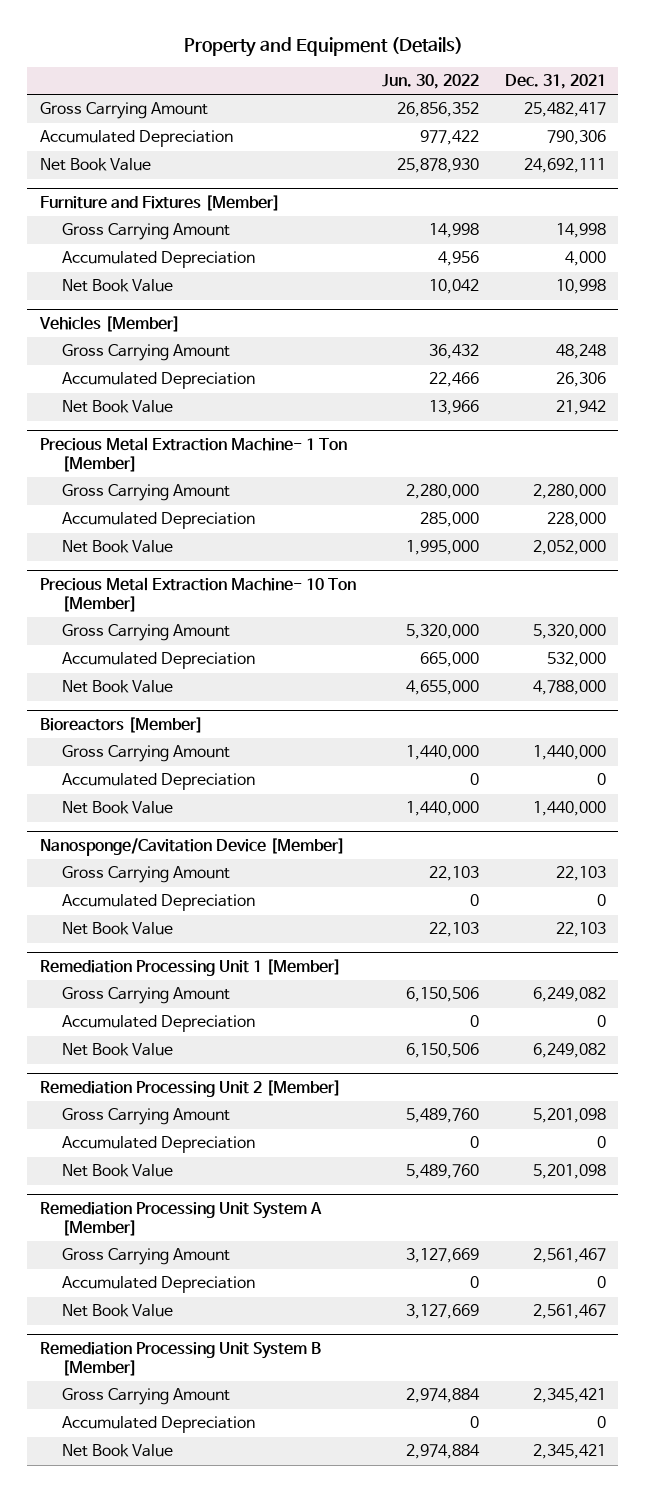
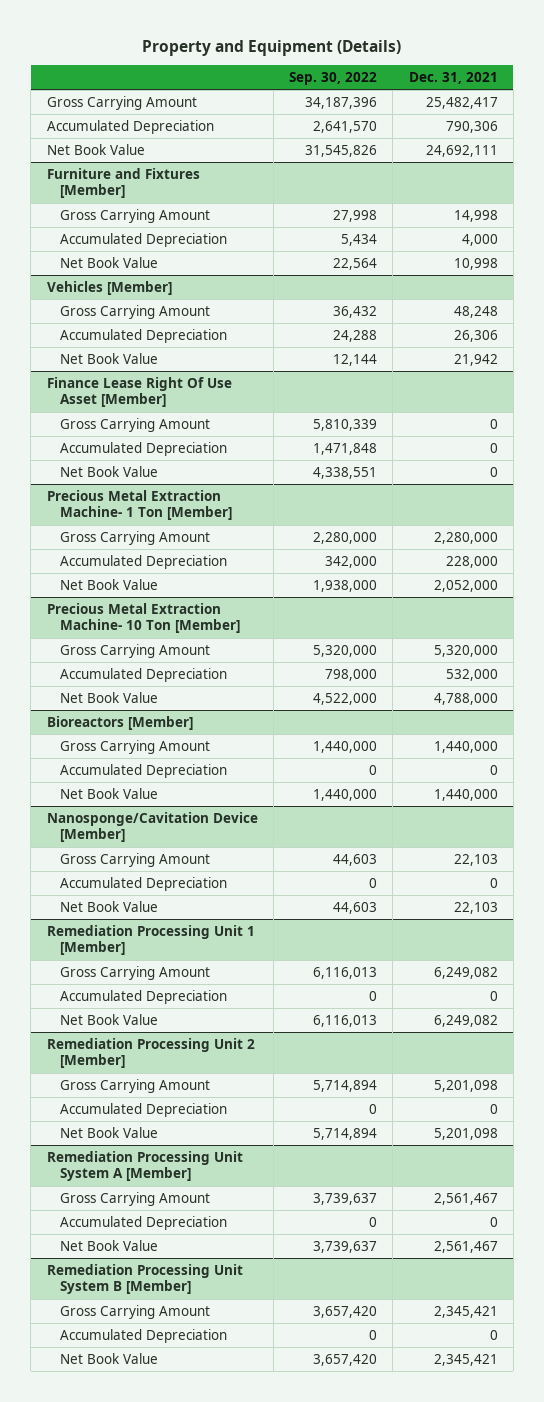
[381,73,479,89] Jun. 30, 2022 -> none
none -> [289,72,378,86] Sep. 30, 2022
none -> [46,376,232,408] Finance Lease Right Of Use Asset [Member]
none -> [60,417,211,432] Gross Carrying Amount
none -> [60,441,228,456] Accumulated Depreciation
none -> [60,465,159,477] Net Book Value

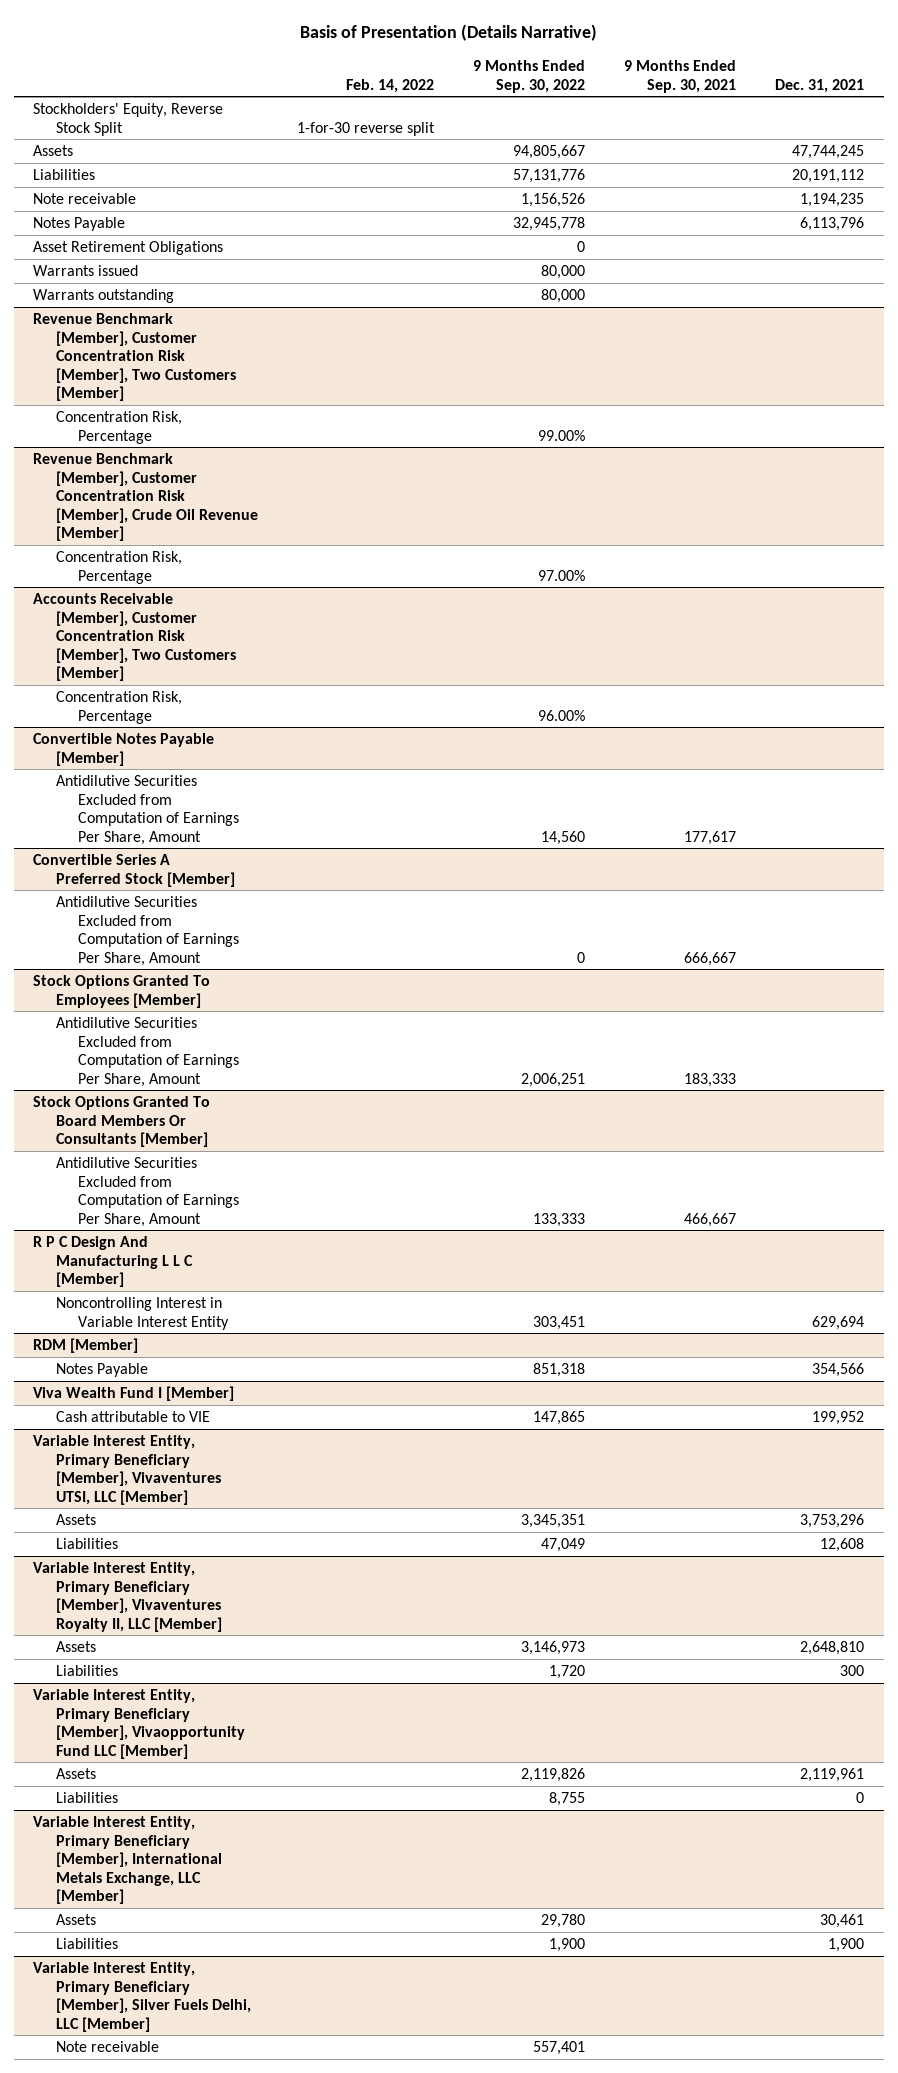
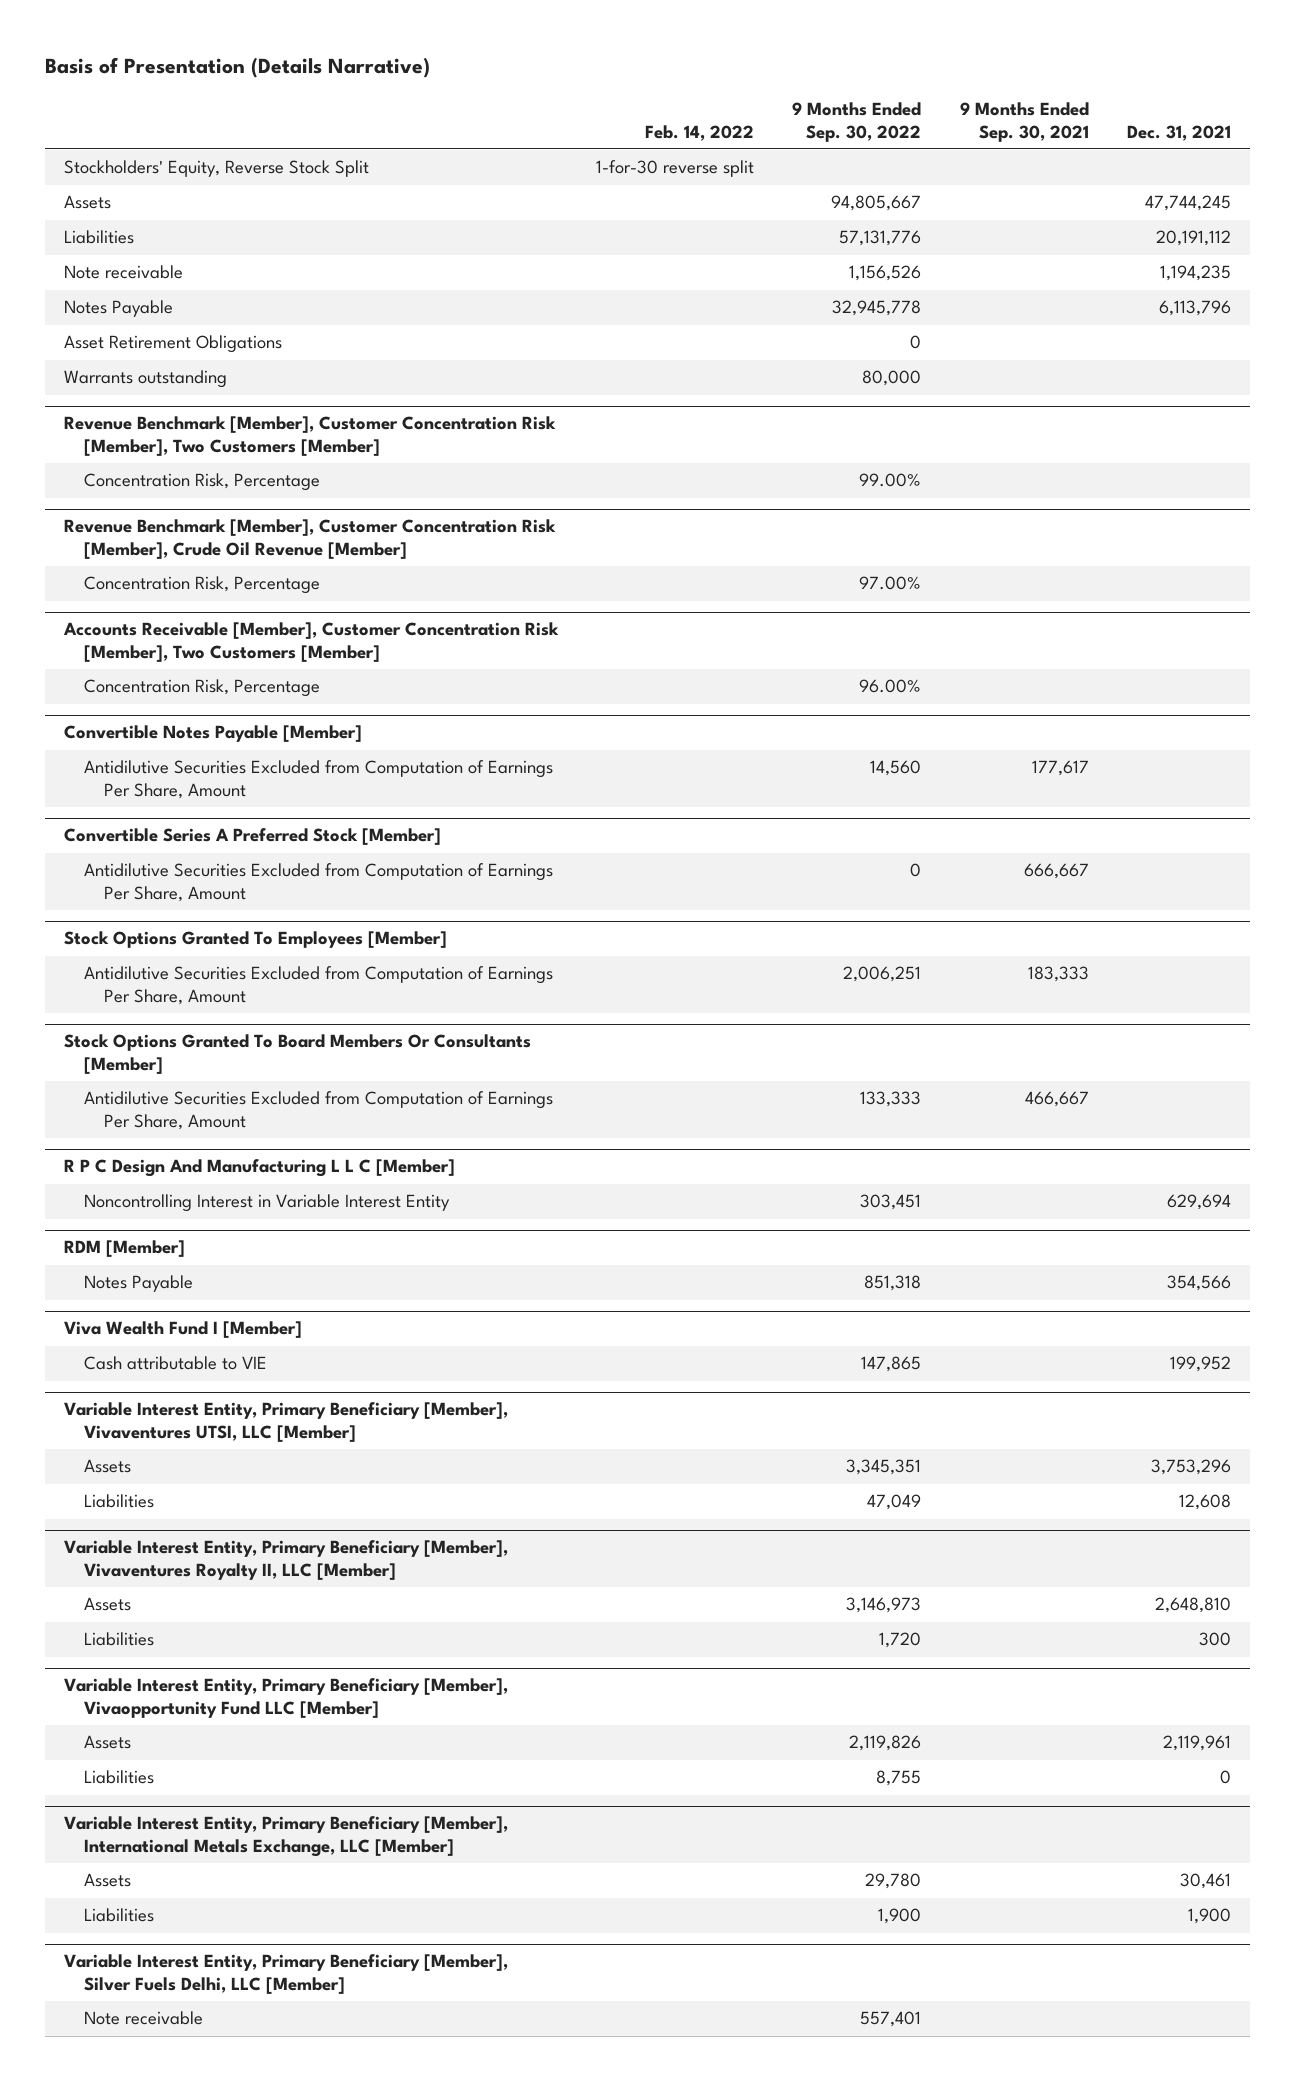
[33,264,139,276] Warrants issued -> none

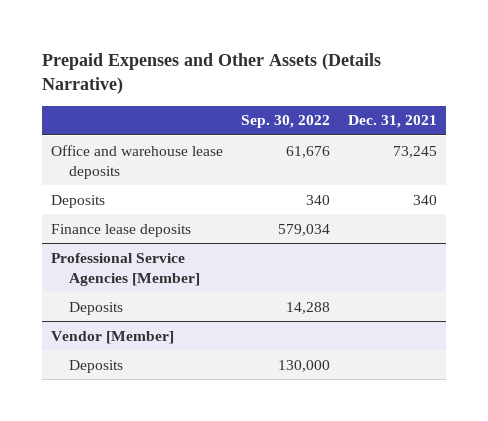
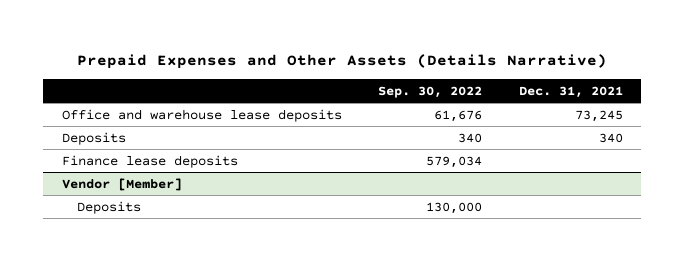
[50,252,200,286] Professional Service Agencies [Member] -> none
[68,301,123,315] Deposits -> none

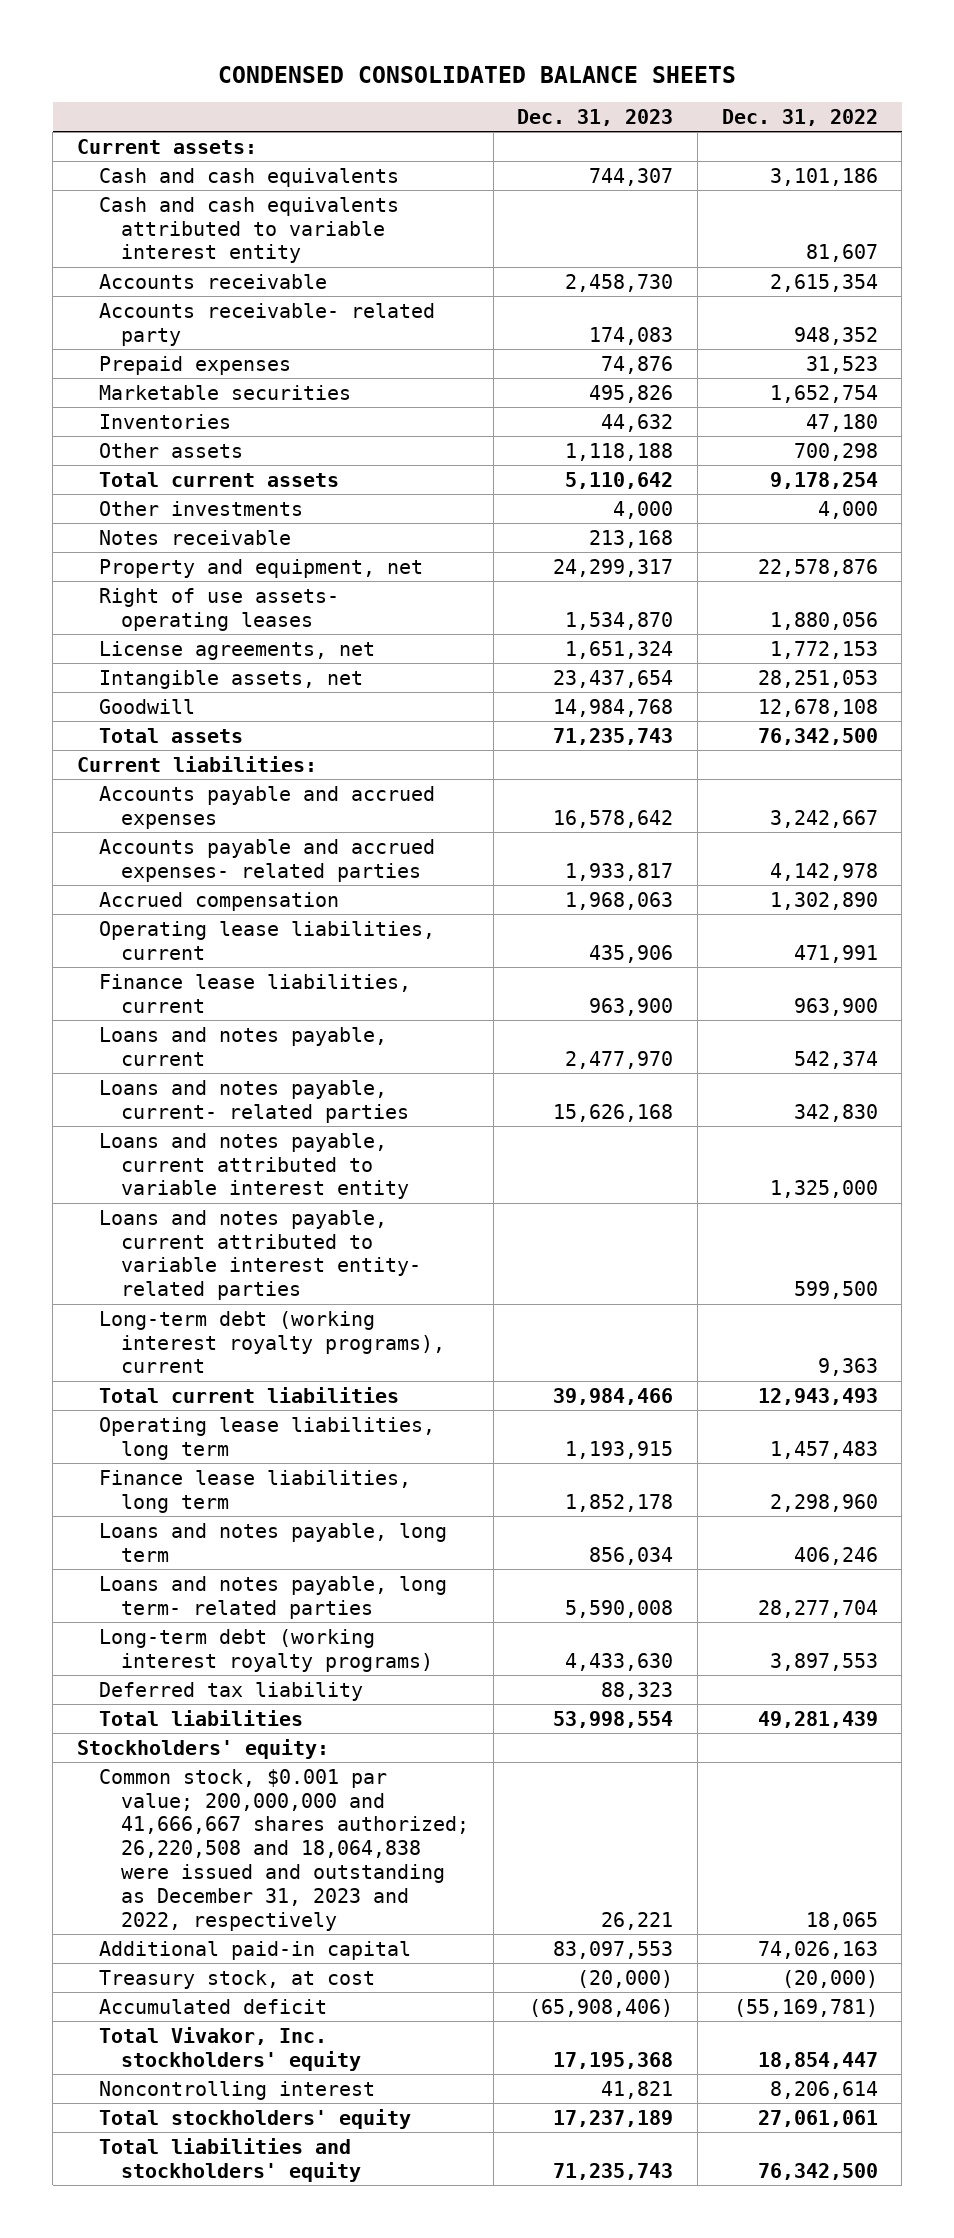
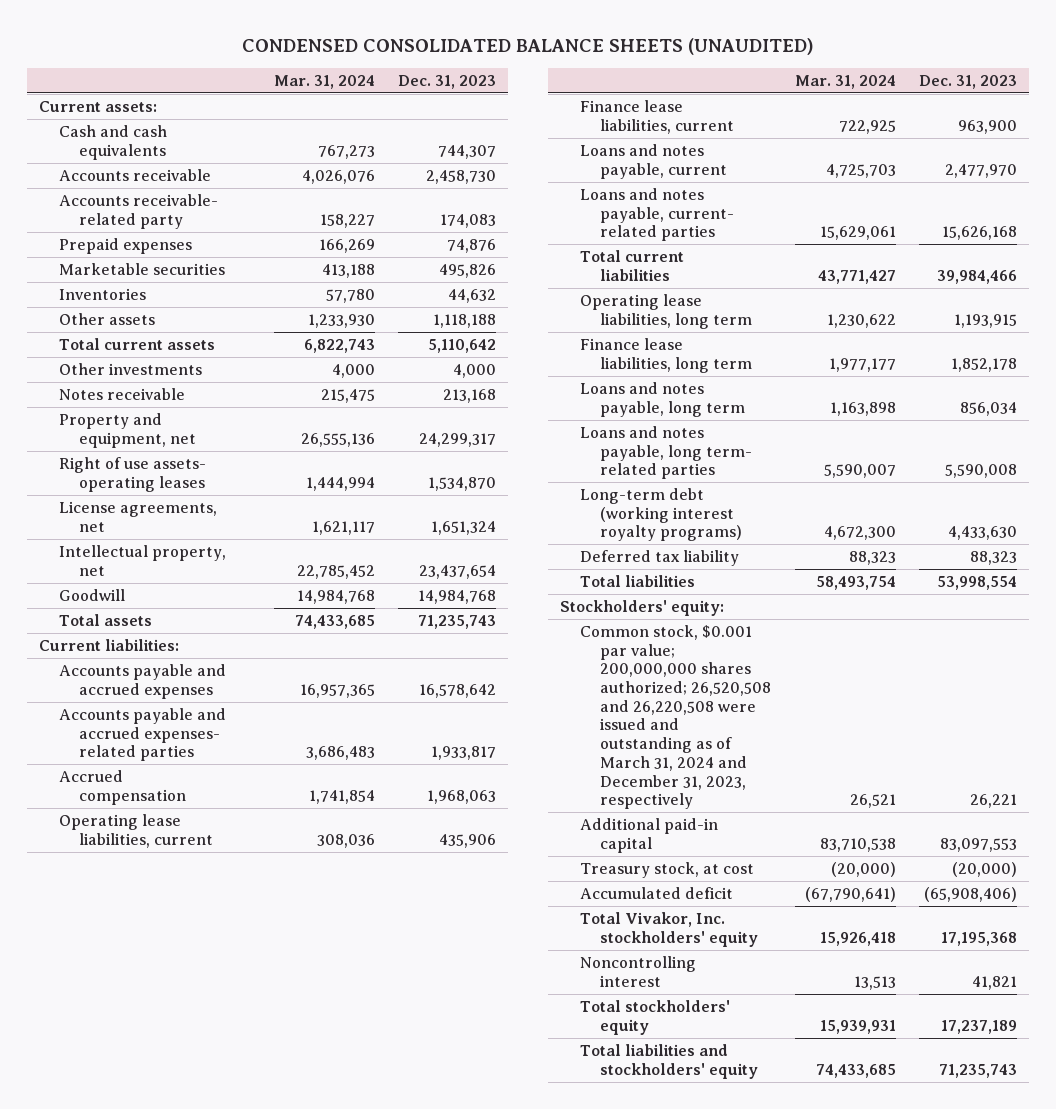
[218,65,737,83] CONDENSED CONSOLIDATED BALANCE SHEETS -> [241,37,814,55] CONDENSED CONSOLIDATED BALANCE SHEETS (UNAUDITED)
[721,108,878,126] Dec. 31, 2022 -> none
none -> [273,74,375,89] Mar. 31, 2024
[98,196,399,264] Cash and cash equivalents attributed to variable interest entity -> none
[98,669,363,689] Intangible assets, net -> [58,545,226,576] Intellectual property, net
[98,1132,410,1200] Loans and notes payable, current attributed to variable interest entity -> none
[98,1209,422,1301] Loans and notes payable, current attributed to variable interest entity- related parties -> none
[98,1310,446,1374] Long-term debt (working interest royalty programs), current -> none
[98,1768,470,1931] Common stock, $0.001 par value; 200,000,000 and 41,666,667 shares authorized; 26,220,508 and 18,064,838 were issued and outstanding as December 31, 2023 and 2022, respectively -> [579,625,771,810] Common stock, $0.001 par value; 200,000,000 shares authorized; 26,520,508 and 26,220,508 were issued and outstanding as of March 31, 2024 and December 31, 2023, respectively

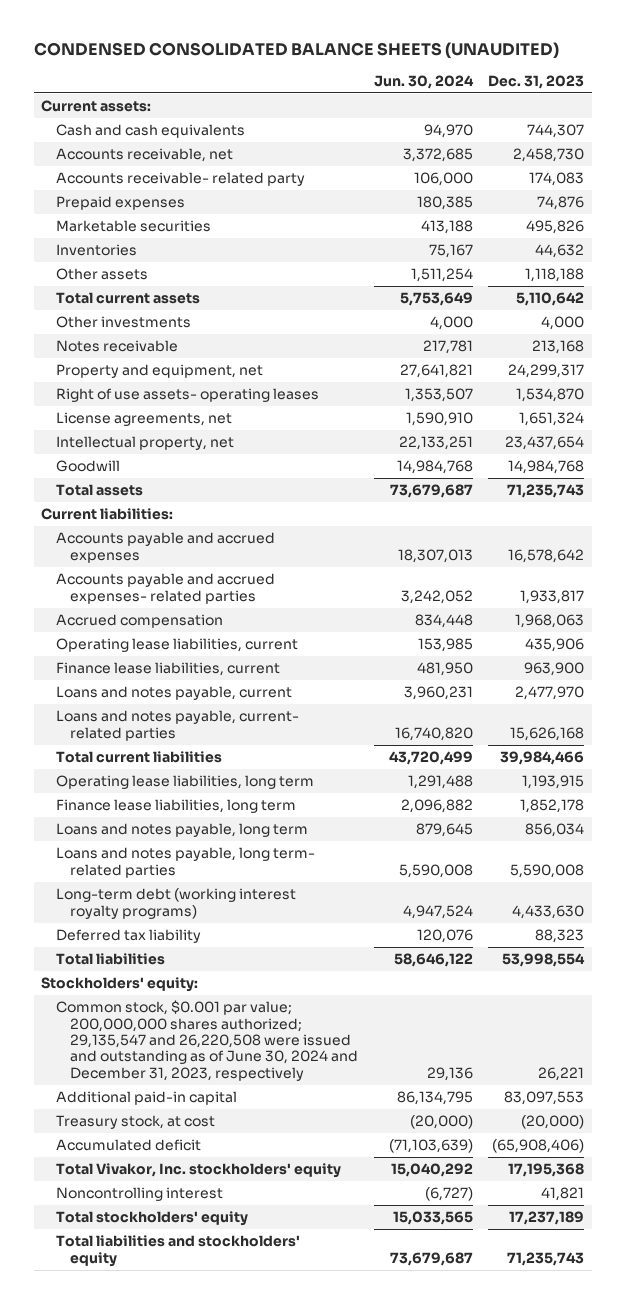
[273,74,375,89] Mar. 31, 2024 -> none
none -> [373,74,474,89] Jun. 30, 2024
[58,169,211,182] Accounts receivable -> [55,148,233,163] Accounts receivable, net
[579,625,771,810] Common stock, $0.001 par value; 200,000,000 shares authorized; 26,520,508 and 26,220,508 were issued and outstanding as of March 31, 2024 and December 31, 2023, respectively -> [55,1000,359,1081] Common stock, $0.001 par value; 200,000,000 shares authorized; 29,135,547 and 26,220,508 were issued and outstanding as of June 30, 2024 and December 31, 2023, respectively

